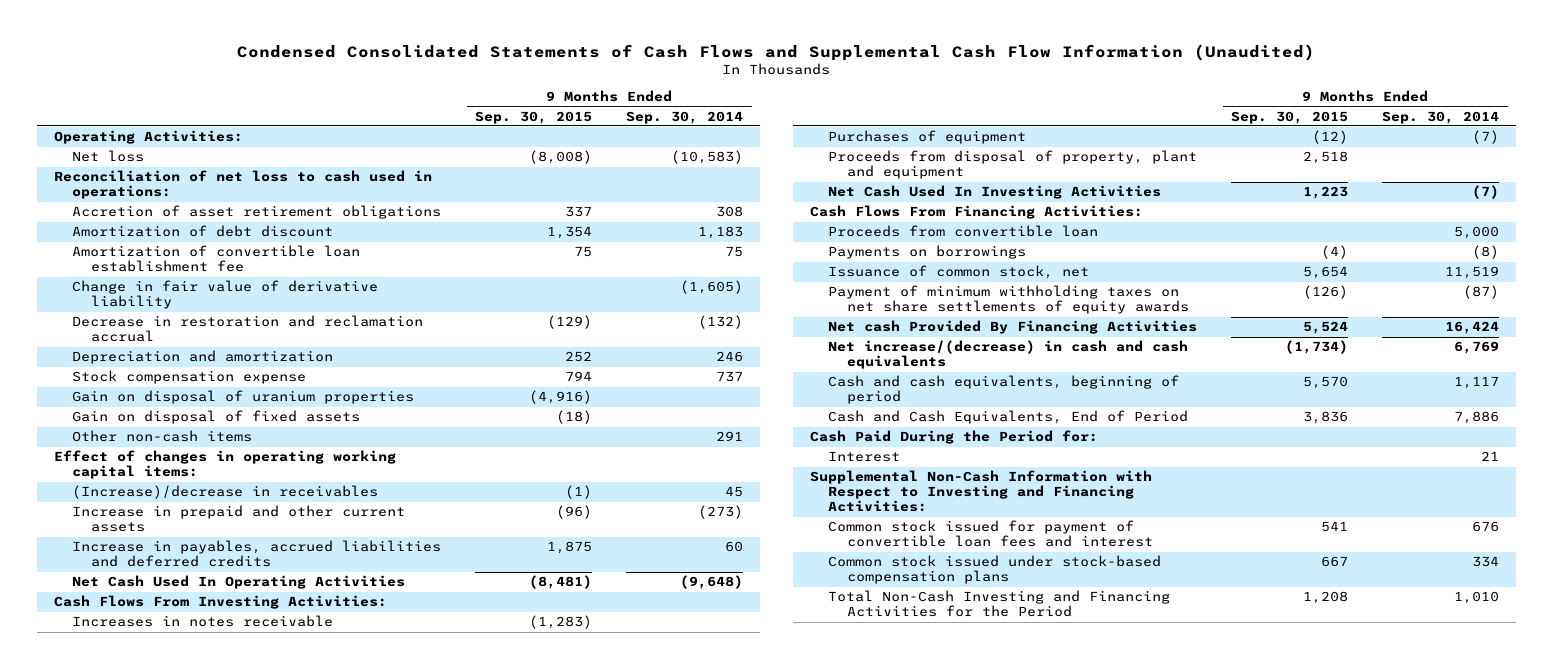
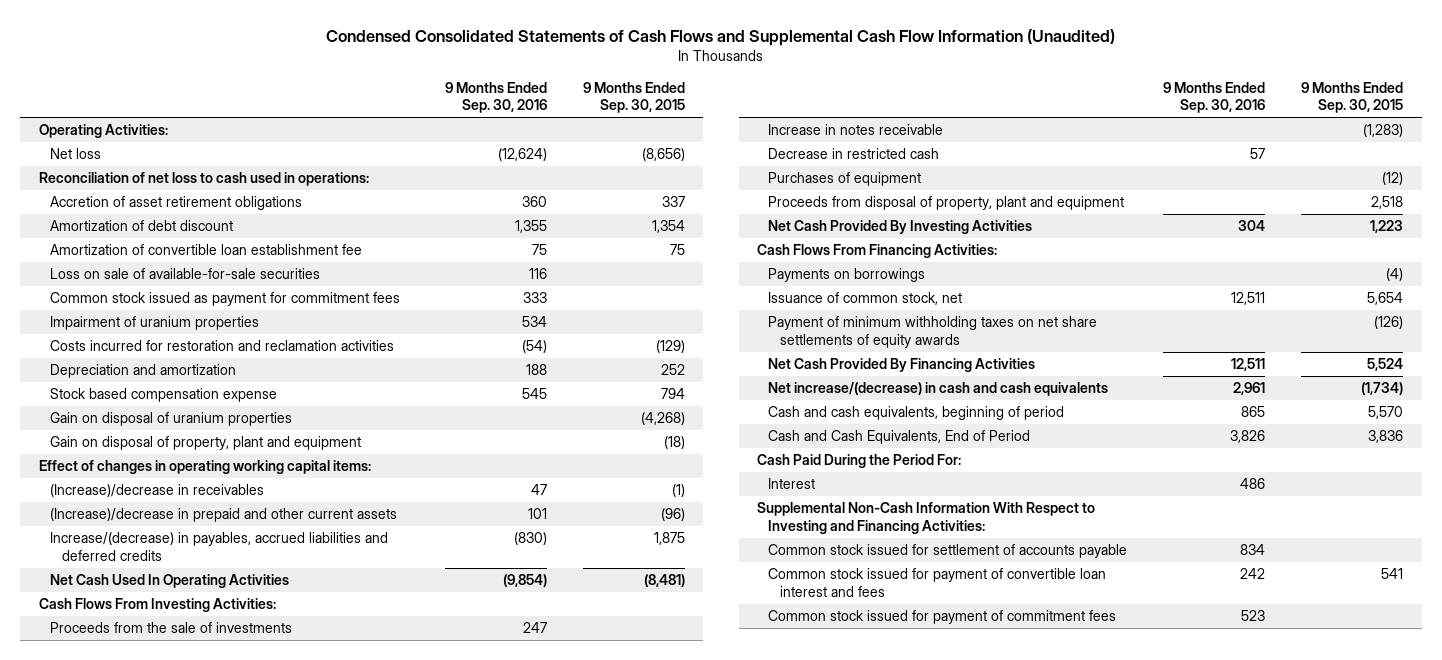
[626,110,744,124] Sep. 30, 2014 -> none
none -> [445,81,548,114] 9 Months Ended Sep. 30, 2016
[529,150,593,165] (8,008) -> [642,148,686,162] (8,656)
[72,280,379,310] Change in fair value of derivative liability -> none
none -> [50,268,321,280] Loss on sale of available-for-sale securities
none -> [50,292,401,307] Common stock issued as payment for commitment fees
none -> [50,316,260,331] Impairment of uranium properties
[72,315,424,343] Decrease in restoration and reclamation accrual -> [50,340,395,352] Costs incurred for restoration and reclamation activities
[72,430,253,443] Other non-cash items -> none
[72,370,307,385] Stock compensation expense -> [50,388,278,403] Stock based compensation expense
[529,390,593,405] (4,916) -> [641,412,686,426] (4,268)
[72,410,361,425] Gain on disposal of fixed assets -> [50,436,362,451] Gain on disposal of property, plant and equipment
[72,505,406,533] Increase in prepaid and other current assets -> [50,508,398,523] (Increase)/decrease in prepaid and other current assets
[72,540,442,568] Increase in payables, accrued liabilities and deferred credits -> [50,532,389,561] Increase/(decrease) in payables, accrued liabilities and deferred credits
none -> [50,622,293,634] Proceeds from the sale of investments
[72,615,334,628] Increases in notes receivable -> [768,124,944,136] Increase in notes receivable
none -> [768,148,940,160] Decrease in restricted cash
[828,185,1162,200] Net Cash Used In Investing Activities -> [768,220,1033,235] Net Cash Provided By Investing Activities
[828,225,1099,238] Proceeds from convertible loan -> none
[828,320,1198,335] Net cash Provided By Financing Activities -> [768,358,1036,373] Net Cash Provided By Financing Activities
[809,430,1098,445] Cash Paid During the Period for: -> [756,454,961,469] Cash Paid During the Period For:
[828,555,1162,585] Common stock issued under stock-based compensation plans -> none
[828,590,1171,618] Total Non-Cash Investing and Financing Activities for the Period -> none
[809,470,1152,513] Supplemental Non-Cash Information with Respect to Investing and Financing Activities: -> [756,502,1095,534] Supplemental Non-Cash Information With Respect to Investing and Financing Activities:
none -> [768,544,1128,559] Common stock issued for settlement of accounts payable
[828,520,1154,548] Common stock issued for payment of convertible loan fees and interest -> [768,568,1107,597] Common stock issued for payment of convertible loan interest and fees
none -> [768,610,1117,625] Common stock issued for payment of commitment fees

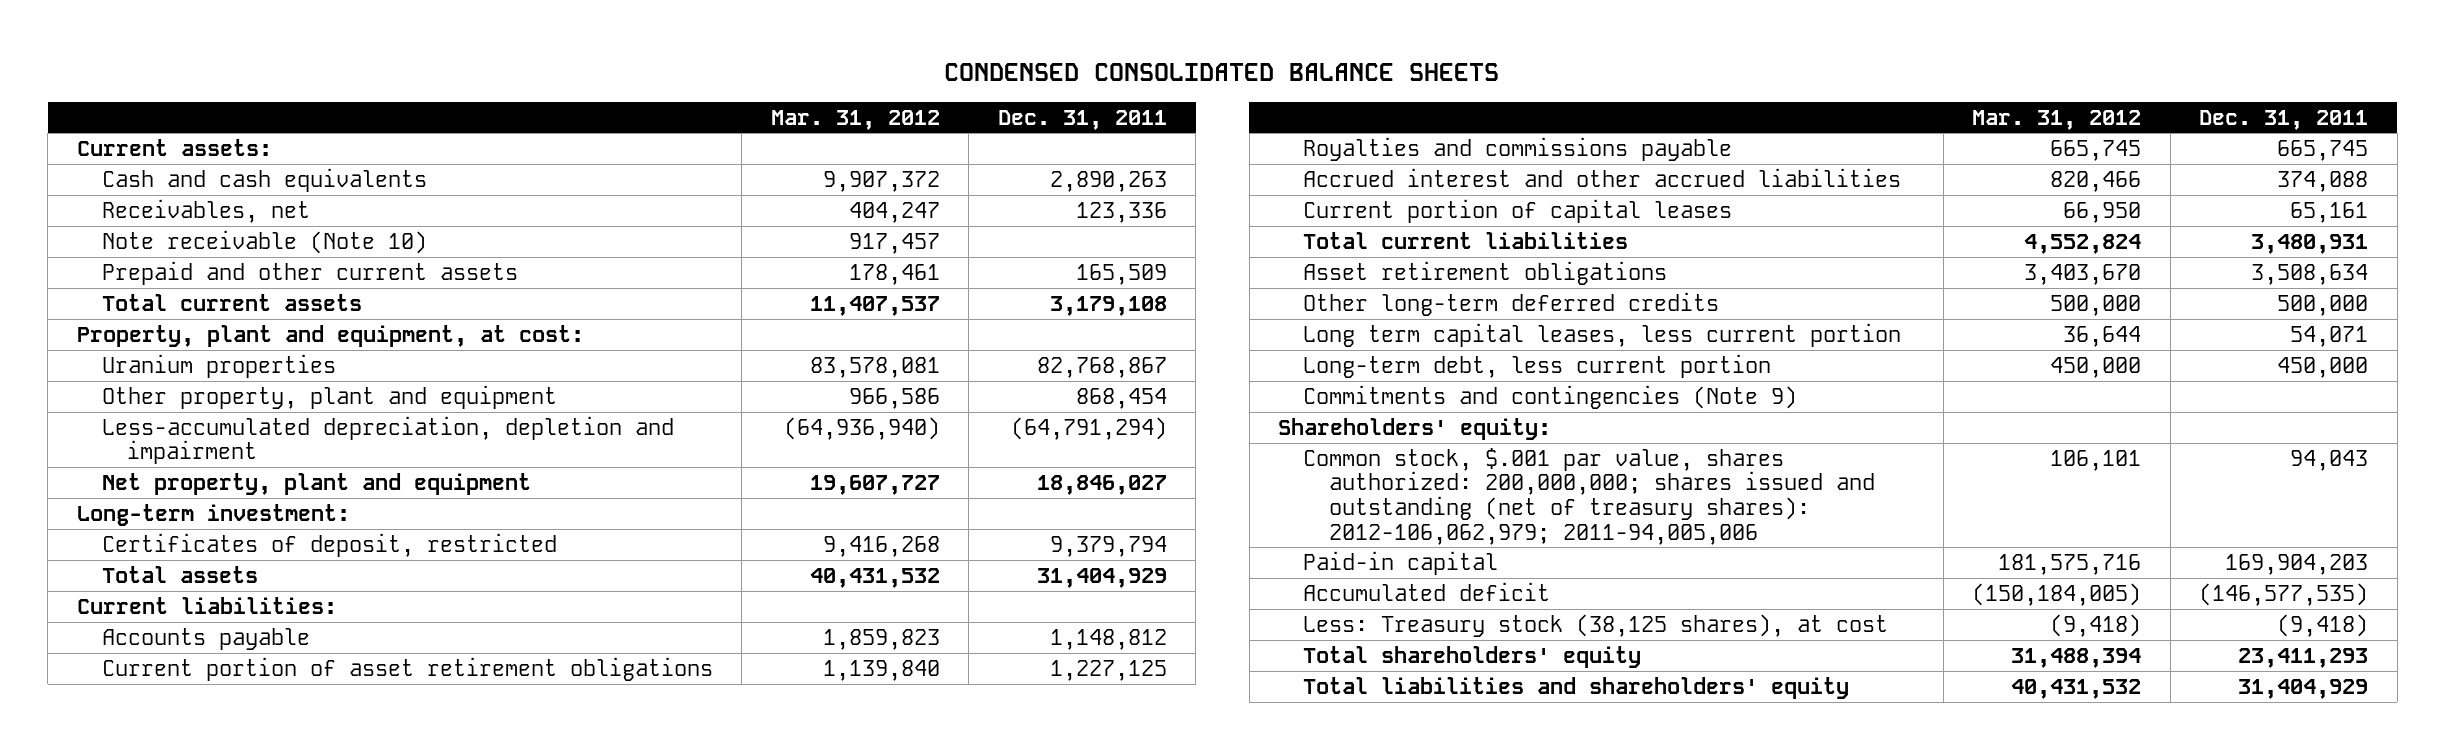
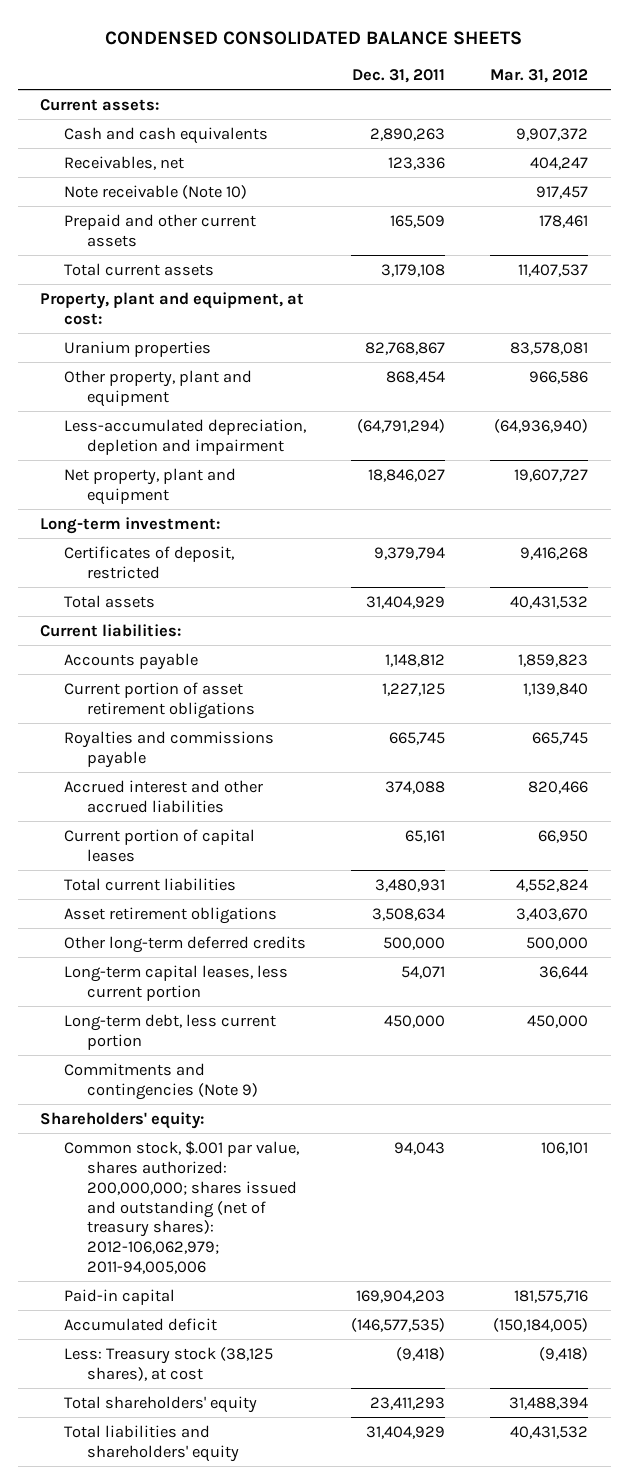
[1303,322,1902,347] Long term capital leases, less current portion -> [63,964,288,1001] Long-term capital leases, less current portion

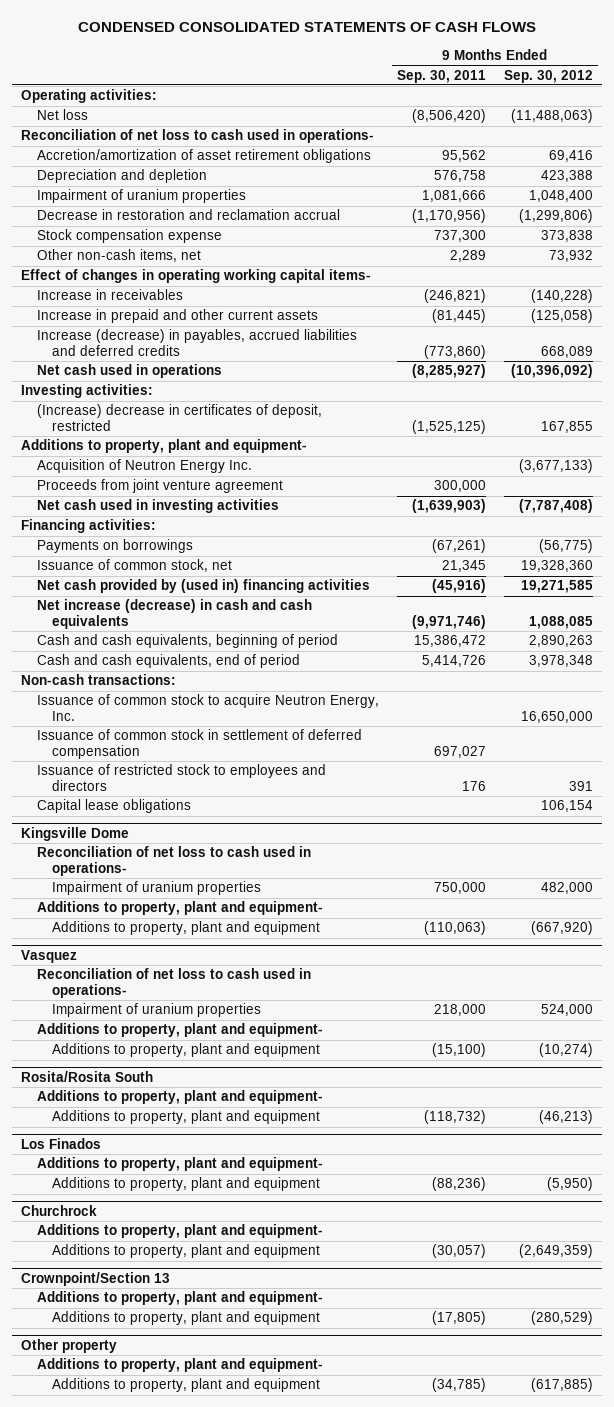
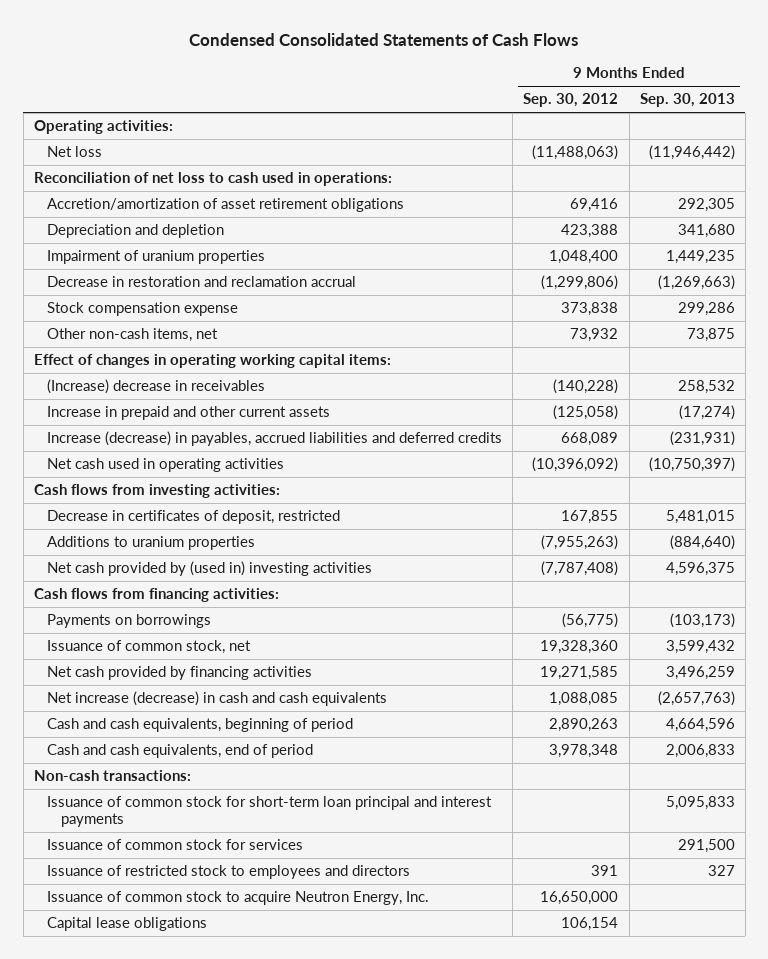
[78,22,537,33] CONDENSED CONSOLIDATED STATEMENTS OF CASH FLOWS -> [189,32,579,46] Condensed Consolidated Statements of Cash Flows
[396,69,486,83] Sep. 30, 2011 -> none
none -> [639,93,735,108] Sep. 30, 2013
[20,129,374,144] Reconciliation of net loss to cash used in operations- -> [33,172,392,187] Reconciliation of net loss to cash used in operations:
[20,269,371,284] Effect of changes in operating working capital items- -> [33,354,391,369] Effect of changes in operating working capital items:
[36,289,183,301] Increase in receivables -> [47,379,266,395] (Increase) decrease in receivables
[20,439,307,454] Additions to property, plant and equipment- -> none
[36,459,252,474] Acquisition of Neutron Energy Inc. -> none
[36,479,283,494] Proceeds from joint venture agreement -> none
[36,364,222,379] Net cash used in operations -> [47,458,285,473] Net cash used in operating activities
[20,384,153,399] Investing activities: -> [33,484,280,499] Cash flows from investing activities:
[36,404,322,431] (Increase) decrease in certificates of deposit, restricted -> [47,510,341,525] Decrease in certificates of deposit, restricted
none -> [47,536,256,551] Additions to uranium properties
[36,499,279,514] Net cash used in investing activities -> [47,561,373,577] Net cash provided by (used in) investing activities
[20,519,156,534] Financing activities: -> [33,588,279,603] Cash flows from financing activities:
[36,579,370,594] Net cash provided by (used in) financing activities -> [47,666,313,681] Net cash provided by financing activities
[36,729,362,759] Issuance of common stock in settlement of deferred compensation -> [47,796,493,828] Issuance of common stock for short-term loan principal and interest payments
none -> [47,839,304,851] Issuance of common stock for services
[36,694,379,721] Issuance of common stock to acquire Neutron Energy, Inc. -> [47,891,430,906] Issuance of common stock to acquire Neutron Energy, Inc.
[20,827,129,842] Kingsville Dome -> none
[36,846,311,876] Reconciliation of net loss to cash used in operations- -> none
[52,881,262,896] Impairment of uranium properties -> none
[36,901,323,916] Additions to property, plant and equipment- -> none
[52,921,321,936] Additions to property, plant and equipment -> none
[20,950,77,964] Vasquez -> none
[36,968,311,998] Reconciliation of net loss to cash used in operations- -> none
[52,1003,262,1018] Impairment of uranium properties -> none
[36,1023,323,1038] Additions to property, plant and equipment- -> none
[52,1043,321,1058] Additions to property, plant and equipment -> none
[20,1071,153,1083] Rosita/Rosita South -> none
[36,1090,323,1105] Additions to property, plant and equipment- -> none
[52,1110,321,1125] Additions to property, plant and equipment -> none
[20,1138,101,1150] Los Finados -> none
[36,1157,323,1172] Additions to property, plant and equipment- -> none
[52,1177,321,1192] Additions to property, plant and equipment -> none
[20,1205,97,1217] Churchrock -> none
[36,1224,323,1239] Additions to property, plant and equipment- -> none
[52,1244,321,1259] Additions to property, plant and equipment -> none
[20,1272,170,1287] Crownpoint/Section 13 -> none
[36,1291,323,1306] Additions to property, plant and equipment- -> none
[52,1311,321,1326] Additions to property, plant and equipment -> none
[20,1339,117,1354] Other property -> none
[36,1358,323,1373] Additions to property, plant and equipment- -> none
[52,1378,321,1393] Additions to property, plant and equipment -> none

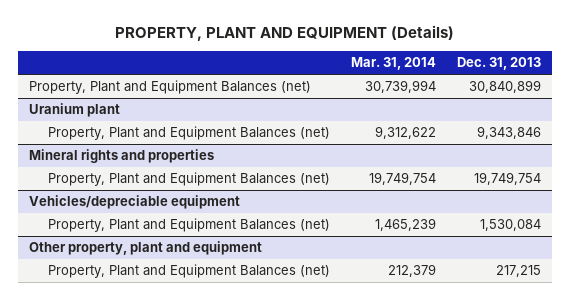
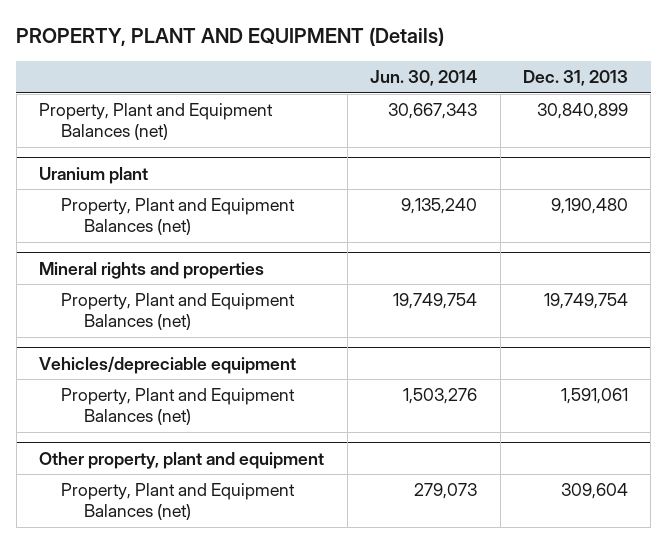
[351,57,437,71] Mar. 31, 2014 -> none
none -> [370,70,478,87] Jun. 30, 2014
[477,126,542,140] 9,343,846 -> [550,198,628,215] 9,190,480
[480,219,542,232] 1,530,084 -> [560,388,628,405] 1,591,061
[496,265,542,278] 217,215 -> [560,483,628,500] 309,604

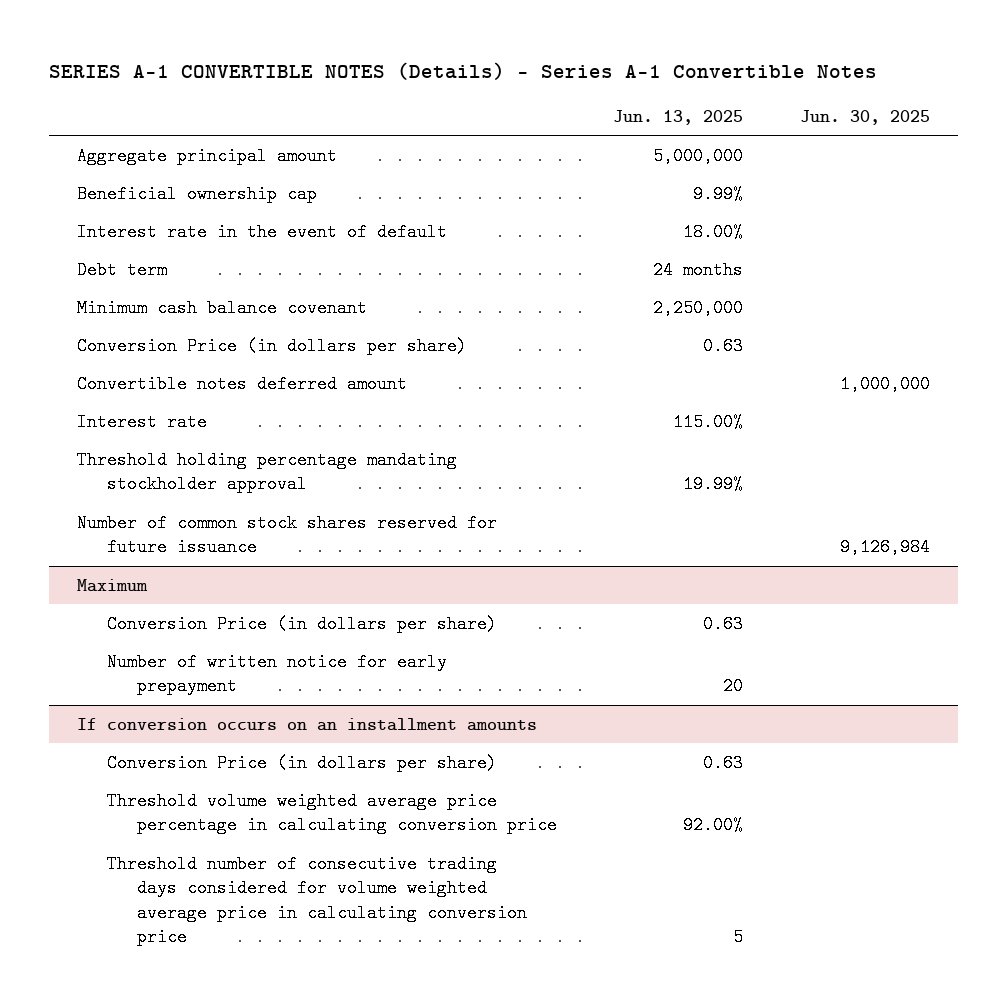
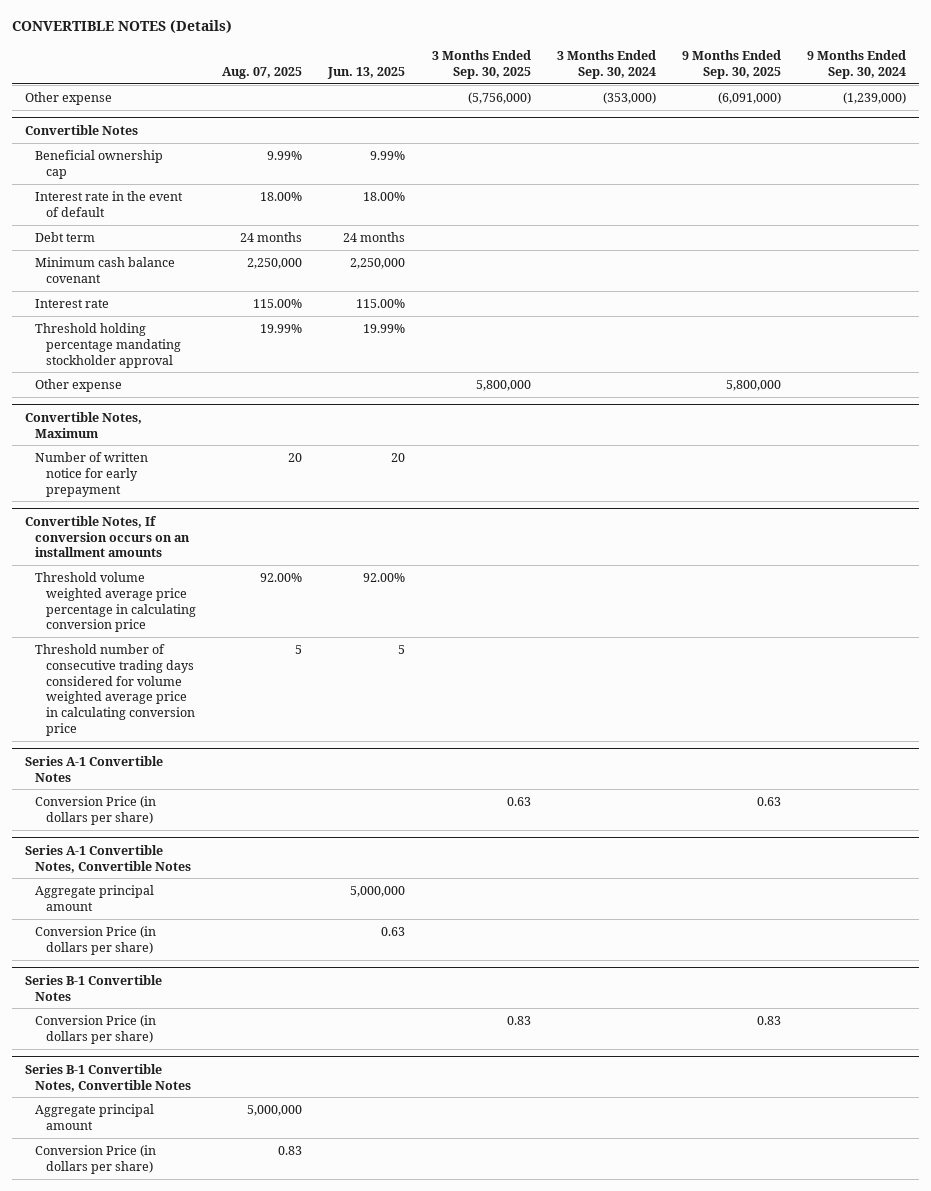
[48,62,877,81] SERIES A-1 CONVERTIBLE NOTES (Details) - Series A-1 Convertible Notes -> [11,19,232,33] CONVERTIBLE NOTES (Details)
[799,109,930,125] Jun. 30, 2025 -> none
none -> [222,66,303,79] Aug. 07, 2025
none -> [431,49,531,79] 3 Months Ended Sep. 30, 2025
none -> [556,49,656,79] 3 Months Ended Sep. 30, 2024
none -> [681,49,781,79] 9 Months Ended Sep. 30, 2025
none -> [807,49,907,79] 9 Months Ended Sep. 30, 2024
[76,146,337,165] Aggregate principal amount -> none
none -> [24,91,112,105] Other expense
none -> [24,124,138,135] Convertible Notes
[76,336,467,355] Conversion Price (in dollars per share) -> none
[76,374,407,393] Convertible notes deferred amount -> none
[76,513,497,557] Number of common stock shares reserved for future issuance -> none
[76,578,148,592] Maximum -> none
[106,614,497,633] Conversion Price (in dollars per share) -> none
none -> [35,378,123,392] Other expense
none -> [24,411,142,438] Convertible Notes, Maximum
[106,753,497,772] Conversion Price (in dollars per share) -> none
[76,717,537,731] If conversion occurs on an installment amounts -> [24,515,191,558] Convertible Notes, If conversion occurs on an installment amounts
none -> [24,755,163,782] Series A-1 Convertible Notes
none -> [35,795,157,825] Conversion Price (in dollars per share)
none -> [24,844,192,873] Series A-1 Convertible Notes, Convertible Notes
none -> [35,884,155,911] Aggregate principal amount
none -> [35,925,157,955] Conversion Price (in dollars per share)
none -> [24,974,162,1001] Series B-1 Convertible Notes
none -> [35,1014,157,1044] Conversion Price (in dollars per share)
none -> [24,1063,192,1092] Series B-1 Convertible Notes, Convertible Notes
none -> [35,1103,155,1130] Aggregate principal amount
none -> [35,1144,157,1174] Conversion Price (in dollars per share)

